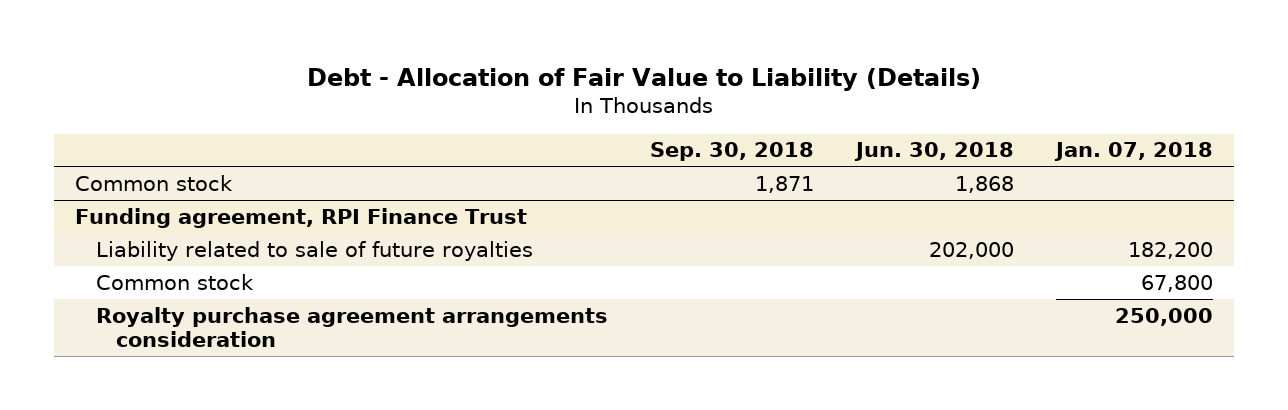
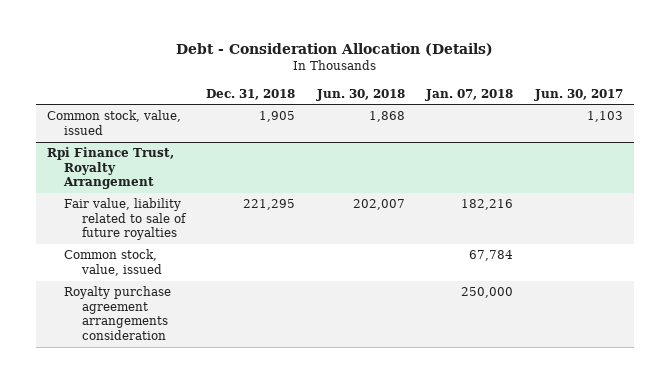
[306,67,981,91] Debt - Allocation of Fair Value to Liability (Details) -> [175,43,493,57] Debt - Consideration Allocation (Details)
[649,142,814,162] Sep. 30, 2018 -> none
none -> [206,88,296,100] Dec. 31, 2018
none -> [533,88,623,101] Jun. 30, 2017
[74,207,527,228] Funding agreement, RPI Finance Trust -> none
[74,174,233,191] Common stock -> [46,110,181,135] Common stock, value, issued
none -> [46,147,174,190] Rpi Finance Trust, Royalty Arrangement
[95,240,533,261] Liability related to sale of future royalties -> [64,198,187,241] Fair value, liability related to sale of future royalties
[928,241,1014,259] 202,000 -> [352,199,405,211] 202,007
[1127,241,1213,259] 182,200 -> [461,199,514,211] 182,216
[95,273,254,290] Common stock -> [64,249,162,276] Common stock, value, issued
[1140,274,1213,292] 67,800 -> [469,250,514,262] 67,784

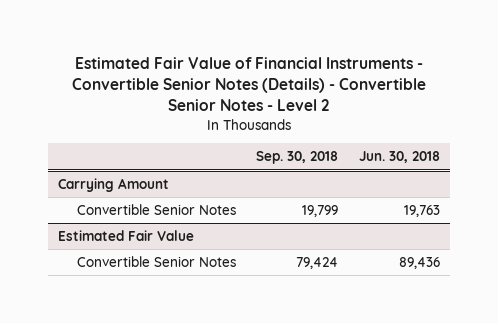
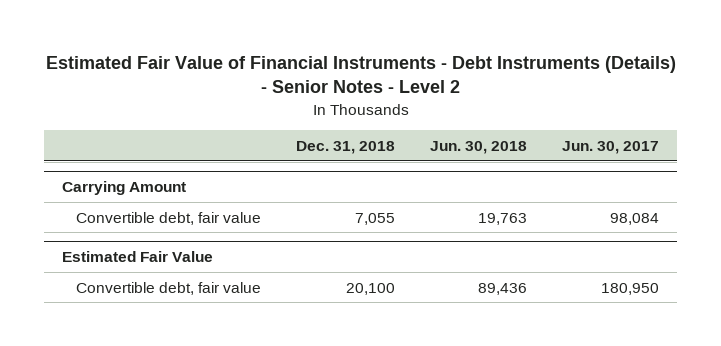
[71,56,426,112] Estimated Fair Value of Financial Instruments - Convertible Senior Notes (Details) - Convertible Senior Notes - Level 2 -> [45,55,676,94] Estimated Fair Value of Financial Instruments - Debt Instruments (Details) - Senior Notes - Level 2
[256,151,339,165] Sep. 30, 2018 -> none
none -> [296,141,396,155] Dec. 31, 2018
none -> [562,141,660,155] Jun. 30, 2017
[76,204,236,216] Convertible Senior Notes -> [76,211,262,225] Convertible debt, fair value
[76,256,236,268] Convertible Senior Notes -> [76,281,262,295] Convertible debt, fair value

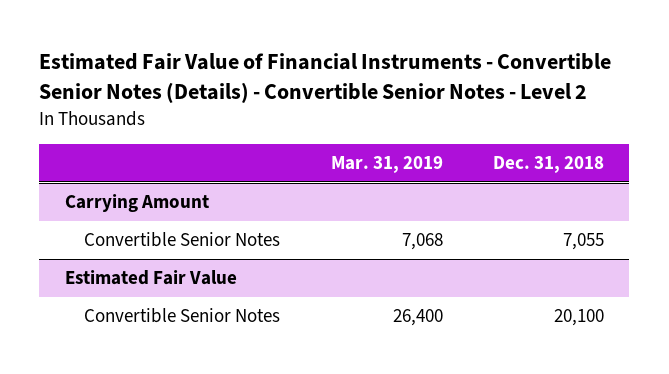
[45,55,676,94] Estimated Fair Value of Financial Instruments - Debt Instruments (Details) - Senior Notes - Level 2 -> [39,53,612,103] Estimated Fair Value of Financial Instruments - Convertible Senior Notes (Details) - Convertible Senior Notes - Level 2
[430,141,528,155] Jun. 30, 2018 -> none
[562,141,660,155] Jun. 30, 2017 -> none
none -> [330,156,443,174] Mar. 31, 2019
[76,211,262,225] Convertible debt, fair value -> [84,232,281,248] Convertible Senior Notes
[76,281,262,295] Convertible debt, fair value -> [84,308,281,324] Convertible Senior Notes

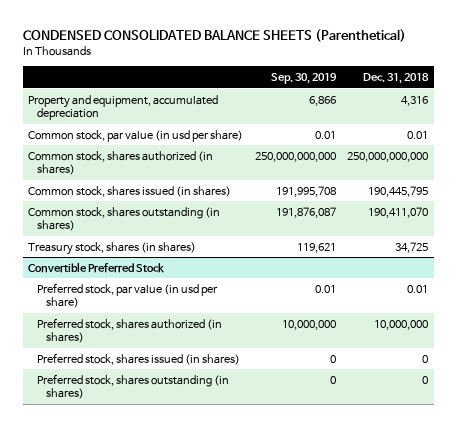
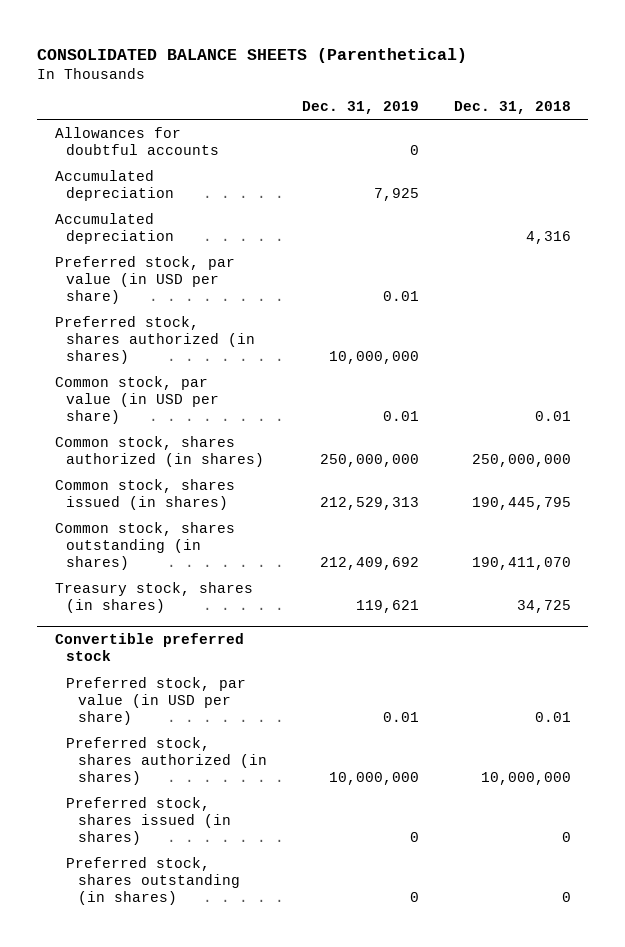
[22,29,406,43] CONDENSED CONSOLIDATED BALANCE SHEETS (Parenthetical) -> [37,47,468,63] CONSOLIDATED BALANCE SHEETS (Parenthetical)
[270,73,337,85] Sep. 30, 2019 -> none
none -> [301,100,419,114] Dec. 31, 2019
none -> [54,126,220,155] Allowances for doubtful accounts
none -> [54,169,175,201] Accumulated depreciation
[28,94,219,120] Property and equipment, accumulated depreciation -> [54,212,175,244] Accumulated depreciation
none -> [54,255,235,305] Preferred stock, par value (in USD per share)
none -> [54,315,256,365] Preferred stock, shares authorized (in shares)
[28,129,244,142] Common stock, par value (in usd per share) -> [54,375,220,425] Common stock, par value (in USD per share)
[346,151,428,162] 250,000,000,000 -> [471,453,571,467] 250,000,000
[28,261,166,273] Convertible Preferred Stock -> [54,633,244,662] Convertible preferred stock
[37,282,219,308] Preferred stock, par value (in usd per share) -> [66,676,247,726] Preferred stock, par value (in USD per share)

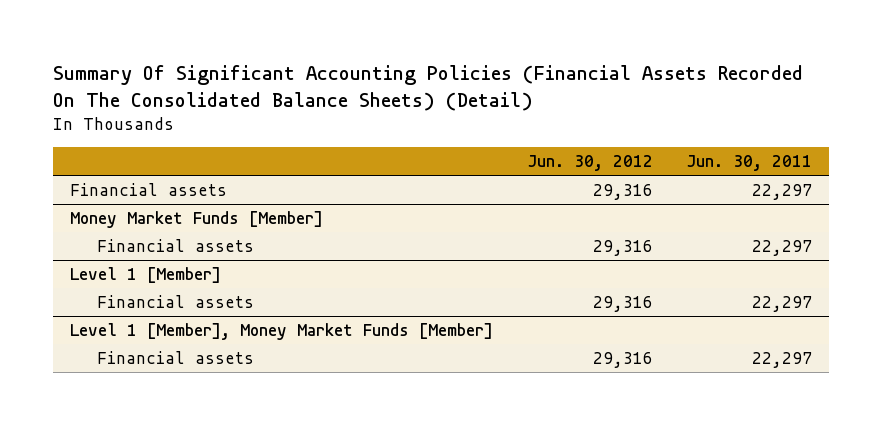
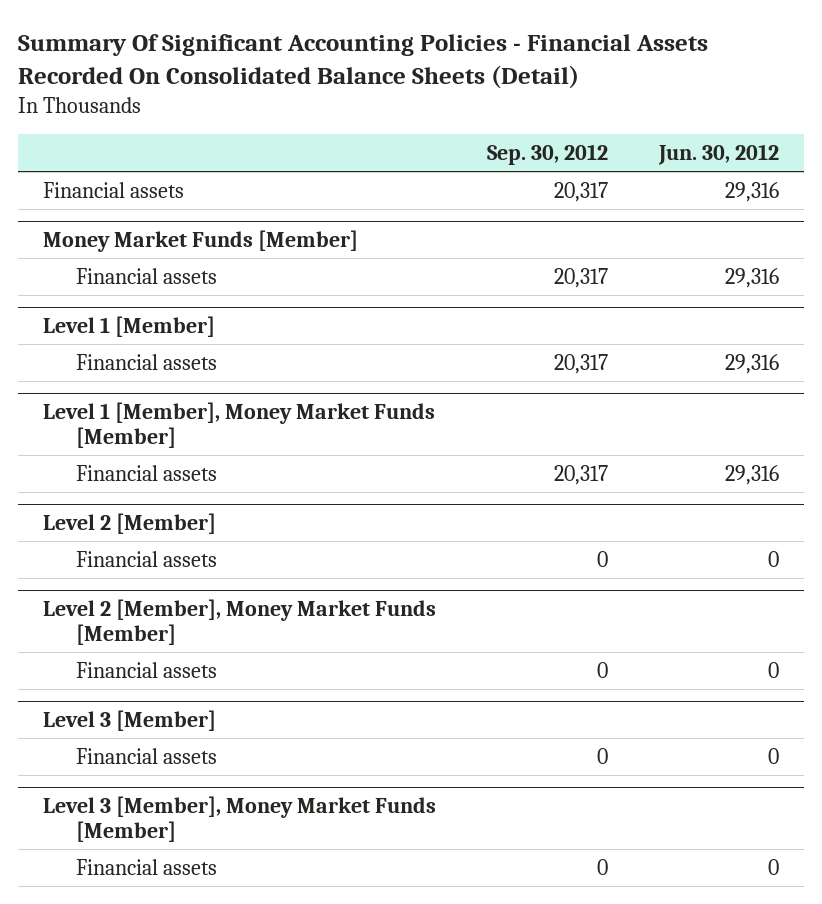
[53,65,804,111] Summary Of Significant Accounting Policies (Financial Assets Recorded On The Consolidated Balance Sheets) (Detail) -> [17,34,708,90] Summary Of Significant Accounting Policies - Financial Assets Recorded On Consolidated Balance Sheets (Detail)
[686,155,813,172] Jun. 30, 2011 -> none
none -> [487,144,609,166] Sep. 30, 2012
none -> [43,513,217,535] Level 2 [Member]
none -> [75,550,217,567] Financial assets
none -> [43,599,437,645] Level 2 [Member], Money Market Funds [Member]
none -> [75,661,217,678] Financial assets
none -> [43,710,217,732] Level 3 [Member]
none -> [75,747,217,764] Financial assets
none -> [43,796,437,842] Level 3 [Member], Money Market Funds [Member]
none -> [75,858,217,875] Financial assets

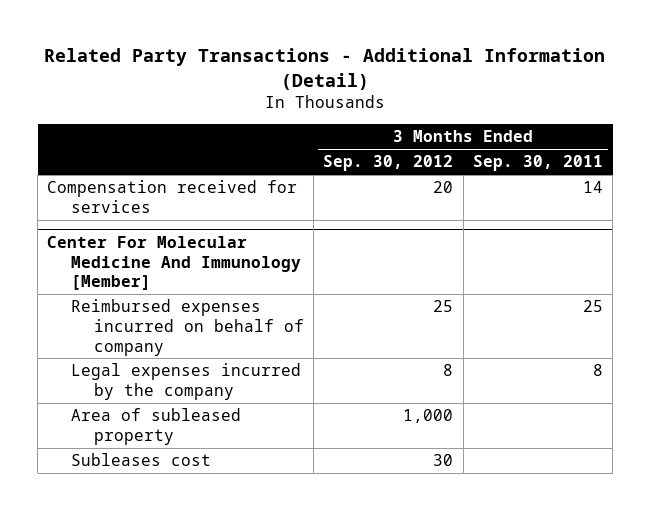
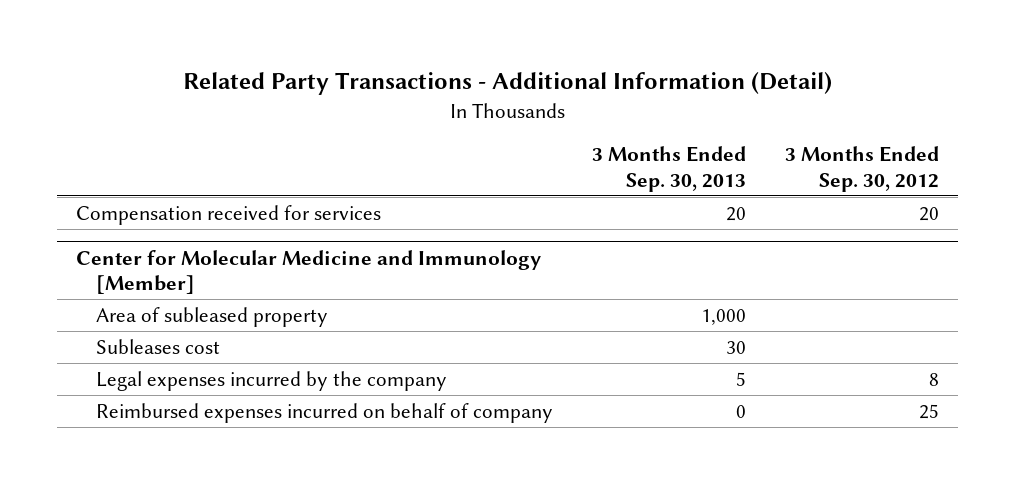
[473,155,604,172] Sep. 30, 2011 -> none
none -> [592,146,747,192] 3 Months Ended Sep. 30, 2013
[70,299,304,356] Reimbursed expenses incurred on behalf of company -> none
[47,236,301,291] Center For Molecular Medicine And Immunology [Member] -> [76,249,542,295] Center for Molecular Medicine and Immunology [Member]
none -> [96,306,329,327] Area of subleased property
none -> [96,338,221,354] Subleases cost
[70,408,241,445] Area of subleased property -> none
[70,453,211,467] Subleases cost -> none
none -> [96,402,554,423] Reimbursed expenses incurred on behalf of company

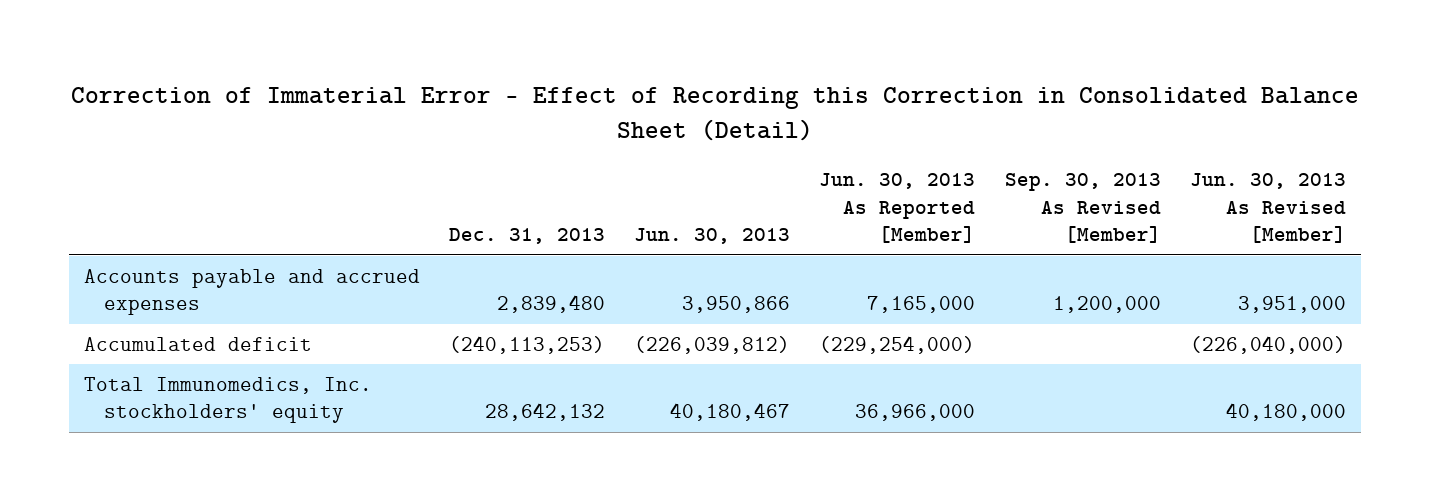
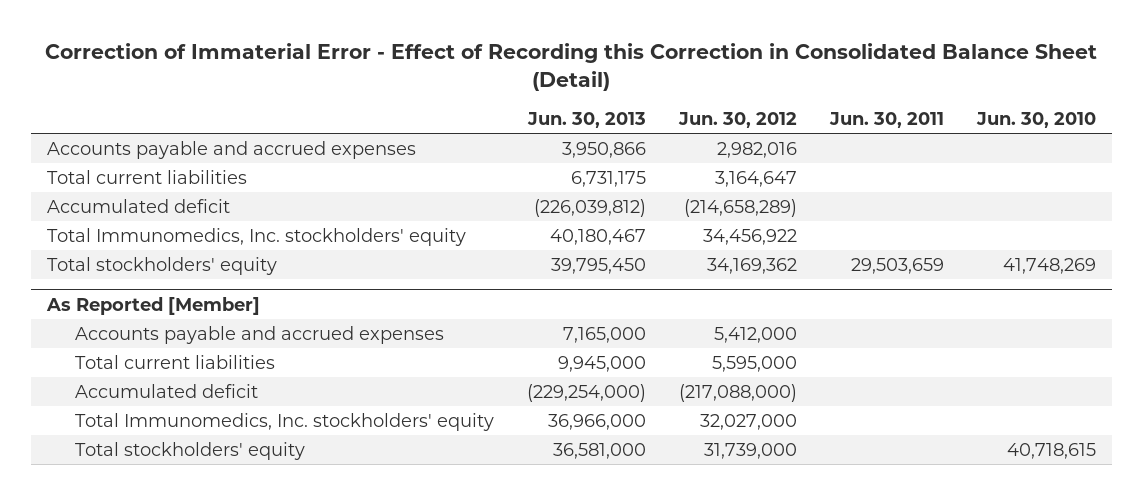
[448,228,605,245] Dec. 31, 2013 -> none
[819,173,976,244] Jun. 30, 2013 As Reported [Member] -> none
[1004,173,1161,244] Sep. 30, 2013 As Revised [Member] -> none
[1189,173,1346,244] Jun. 30, 2013 As Revised [Member] -> none
none -> [677,112,797,129] Jun. 30, 2012
none -> [828,112,944,129] Jun. 30, 2011
none -> [975,112,1096,129] Jun. 30, 2010
none -> [47,169,248,184] Total current liabilities
none -> [47,256,278,275] Total stockholders' equity
none -> [46,296,261,315] As Reported [Member]
none -> [75,325,445,344] Accounts payable and accrued expenses
none -> [75,354,276,369] Total current liabilities
none -> [75,383,259,398] Accumulated deficit
none -> [75,412,495,431] Total Immunomedics, Inc. stockholders' equity
none -> [75,441,306,460] Total stockholders' equity

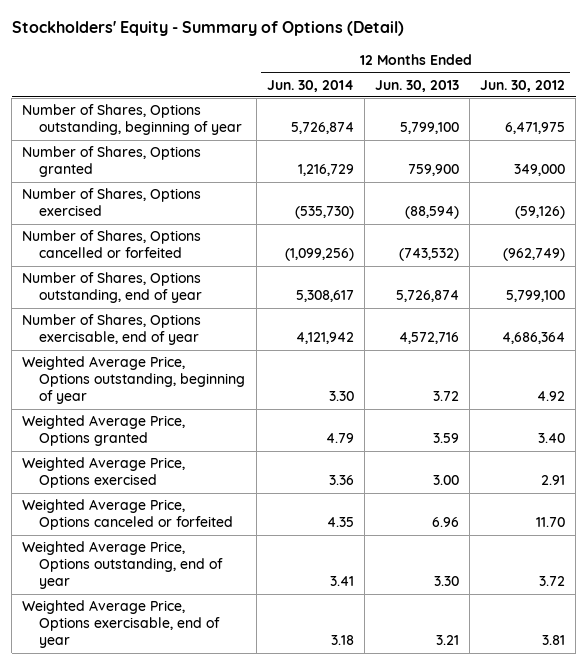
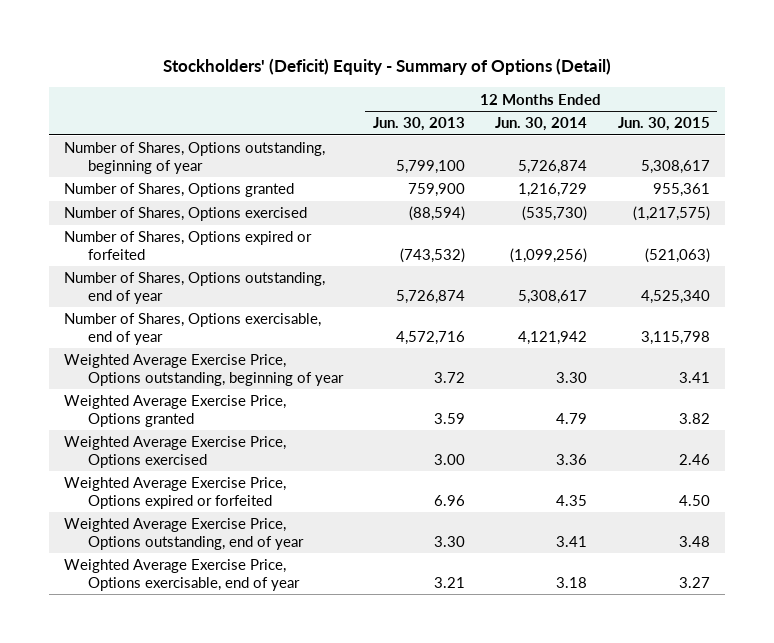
[11,21,404,37] Stockholders' Equity - Summary of Options (Detail) -> [163,58,612,76] Stockholders' (Deficit) Equity - Summary of Options (Detail)
[480,79,566,92] Jun. 30, 2012 -> none
none -> [617,117,710,132] Jun. 30, 2015
[22,230,202,259] Number of Shares, Options cancelled or forfeited -> [64,231,313,260] Number of Shares, Options expired or forfeited
[22,356,246,405] Weighted Average Price, Options outstanding, beginning of year -> [64,354,344,386] Weighted Average Exercise Price, Options outstanding, beginning of year
[22,415,186,447] Weighted Average Price, Options granted -> [64,395,287,427] Weighted Average Exercise Price, Options granted
[22,457,186,489] Weighted Average Price, Options exercised -> [64,436,287,468] Weighted Average Exercise Price, Options exercised
[22,499,234,531] Weighted Average Price, Options canceled or forfeited -> [64,477,287,509] Weighted Average Exercise Price, Options expired or forfeited
[22,541,224,590] Weighted Average Price, Options outstanding, end of year -> [64,518,304,550] Weighted Average Exercise Price, Options outstanding, end of year
[22,600,221,649] Weighted Average Price, Options exercisable, end of year -> [64,559,300,591] Weighted Average Exercise Price, Options exercisable, end of year

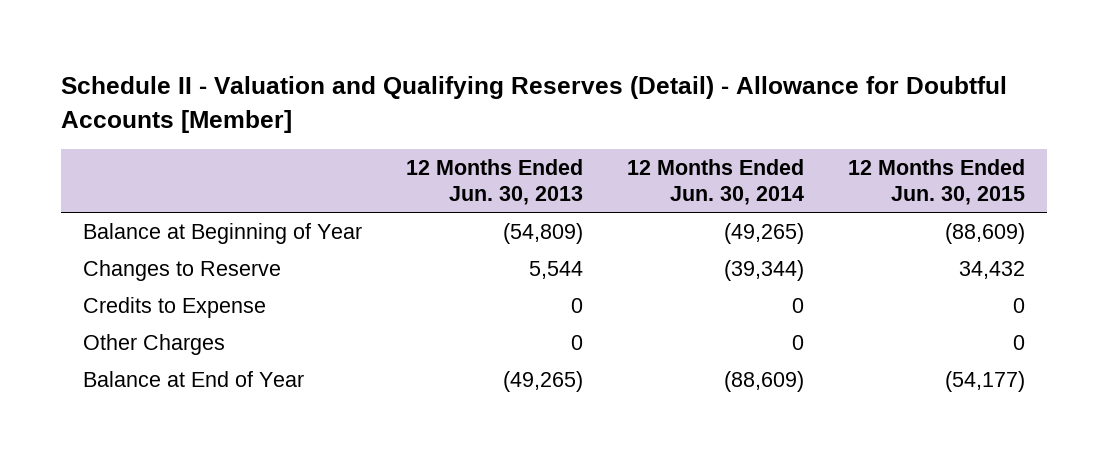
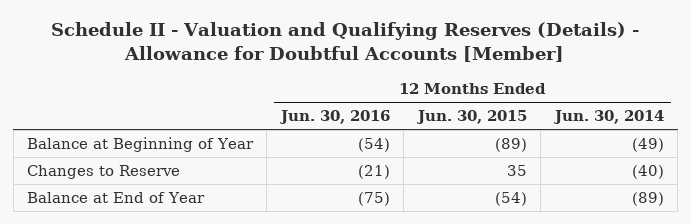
[61,76,1008,133] Schedule II - Valuation and Qualifying Reserves (Detail) - Allowance for Doubtful Accounts [Member] -> [51,22,640,62] Schedule II - Valuation and Qualifying Reserves (Details) - Allowance for Doubtful Accounts [Member]
[406,158,584,206] 12 Months Ended Jun. 30, 2013 -> none
none -> [278,110,390,125] Jun. 30, 2016
[83,296,267,318] Credits to Expense -> none
[83,333,226,355] Other Charges -> none
[723,222,804,244] (49,265) -> [631,138,664,153] (49)
[944,222,1025,244] (88,609) -> [494,138,527,153] (89)
[723,259,804,281] (39,344) -> [631,165,664,180] (40)
[958,260,1025,279] 34,432 -> [506,165,527,177] 35
[723,370,804,392] (88,609) -> [631,192,664,207] (89)
[944,370,1025,392] (54,177) -> [494,192,527,207] (54)

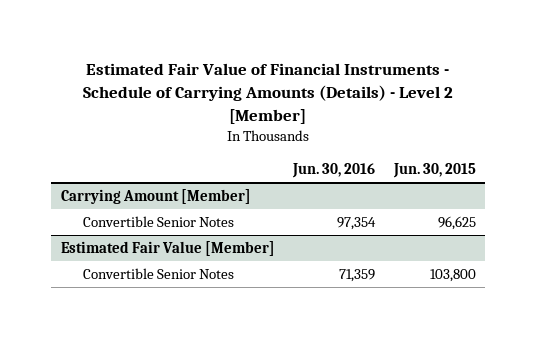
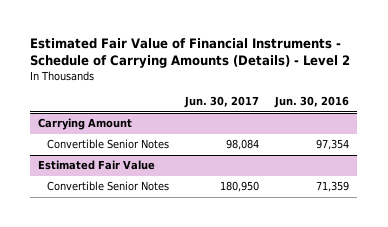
[83,62,454,124] Estimated Fair Value of Financial Instruments - Schedule of Carrying Amounts (Details) - Level 2 [Member] -> [30,37,351,68] Estimated Fair Value of Financial Instruments - Schedule of Carrying Amounts (Details) - Level 2
[393,163,477,179] Jun. 30, 2015 -> none
none -> [184,96,260,109] Jun. 30, 2017
[60,189,251,205] Carrying Amount [Member] -> [38,118,133,131] Carrying Amount
[60,241,275,257] Estimated Fair Value [Member] -> [38,160,156,171] Estimated Fair Value

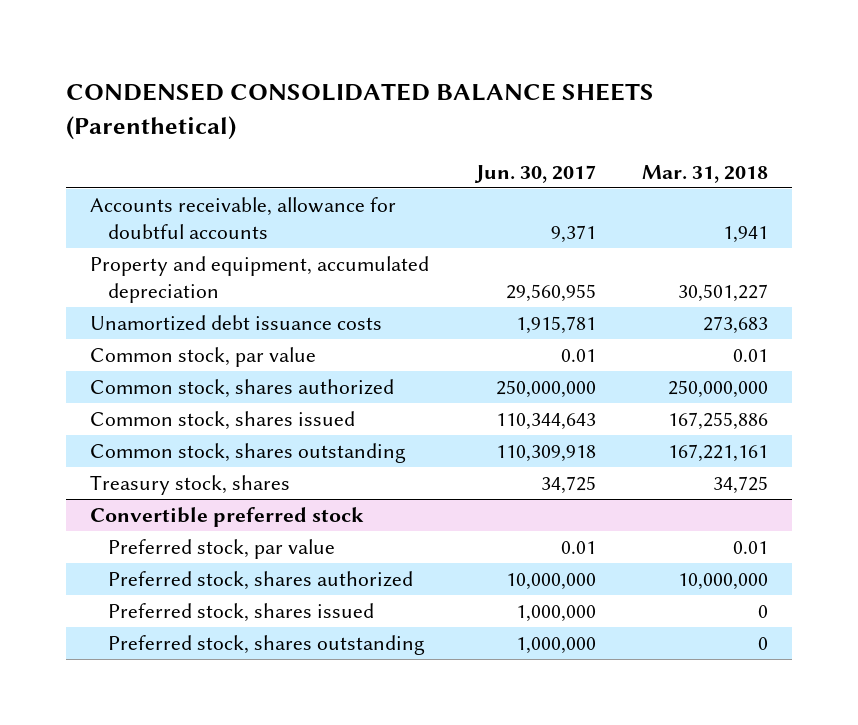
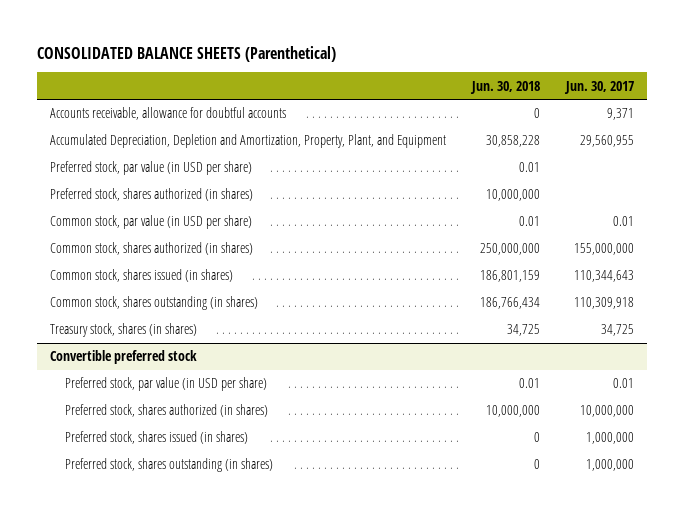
[66,83,655,140] CONDENSED CONSOLIDATED BALANCE SHEETS (Parenthetical) -> [37,45,337,62] CONSOLIDATED BALANCE SHEETS (Parenthetical)
[642,164,769,183] Mar. 31, 2018 -> none
none -> [470,80,541,94] Jun. 30, 2018
[89,315,382,332] Unamortized debt issuance costs -> none
[89,256,429,303] Property and equipment, accumulated depreciation -> [50,134,447,149] Accumulated Depreciation, Depletion and Amortization, Property, Plant, and Equipment
none -> [50,161,253,176] Preferred stock, par value (in USD per share)
none -> [50,188,254,202] Preferred stock, shares authorized (in shares)
[89,347,316,368] Common stock, par value -> [50,215,253,230] Common stock, par value (in USD per share)
[89,379,394,399] Common stock, shares authorized -> [50,242,254,256] Common stock, shares authorized (in shares)
[495,380,596,399] 250,000,000 -> [574,243,635,256] 155,000,000
[89,411,355,431] Common stock, shares issued -> [50,269,234,283] Common stock, shares issued (in shares)
[89,443,406,464] Common stock, shares outstanding -> [50,296,259,311] Common stock, shares outstanding (in shares)
[89,475,290,496] Treasury stock, shares -> [50,323,198,338] Treasury stock, shares (in shares)
[108,539,336,560] Preferred stock, par value -> [65,377,268,392] Preferred stock, par value (in USD per share)
[108,571,414,591] Preferred stock, shares authorized -> [65,404,269,418] Preferred stock, shares authorized (in shares)
[108,603,375,623] Preferred stock, shares issued -> [65,431,249,445] Preferred stock, shares issued (in shares)
[108,635,426,656] Preferred stock, shares outstanding -> [65,458,274,473] Preferred stock, shares outstanding (in shares)

